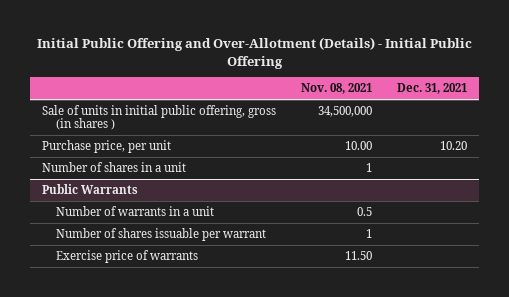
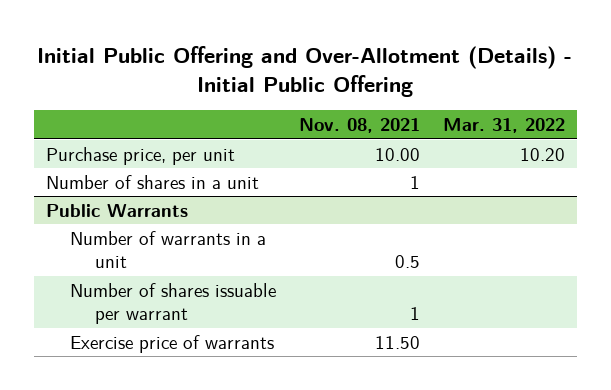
[397,83,468,95] Dec. 31, 2021 -> none
none -> [443,118,566,134] Mar. 31, 2022
[42,105,277,131] Sale of units in initial public offering, gross (in shares ) -> none

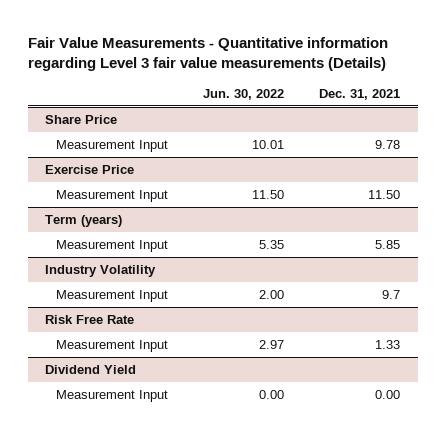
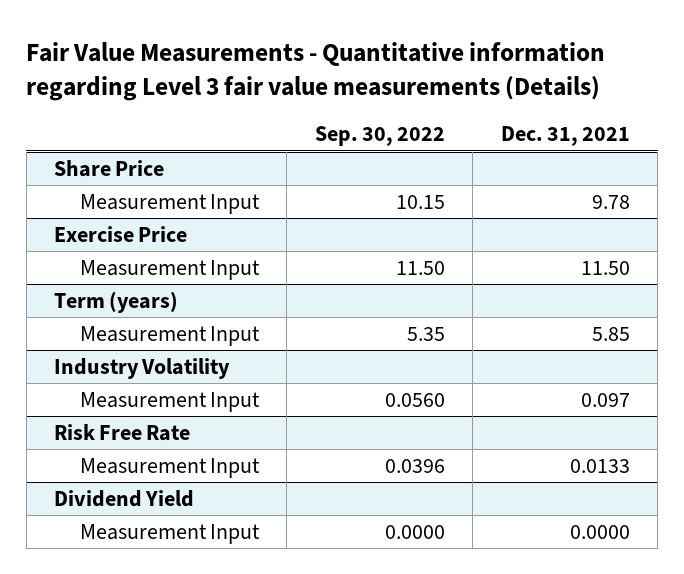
[203,88,285,100] Jun. 30, 2022 -> none
none -> [314,126,445,147] Sep. 30, 2022
[382,290,401,300] 9.7 -> [580,393,630,408] 0.097
[375,340,401,350] 1.33 -> [569,459,630,474] 0.0133
[375,390,401,400] 0.00 -> [569,525,630,540] 0.0000

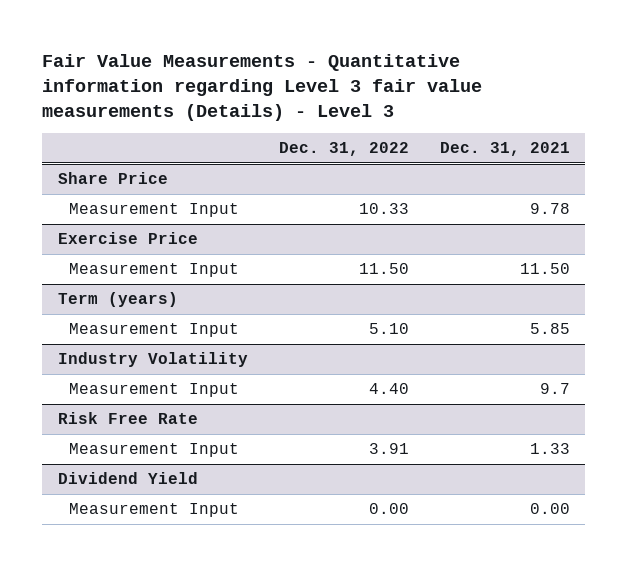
[26,41,606,102] Fair Value Measurements - Quantitative information regarding Level 3 fair value measurements (Details) -> [42,54,483,121] Fair Value Measurements - Quantitative information regarding Level 3 fair value measurements (Details) - Level 3
[314,126,445,147] Sep. 30, 2022 -> none
none -> [278,141,409,156] Dec. 31, 2022
[580,393,630,408] 0.097 -> [539,383,570,395] 9.7
[569,459,630,474] 0.0133 -> [529,443,570,455] 1.33
[569,525,630,540] 0.0000 -> [529,503,570,515] 0.00

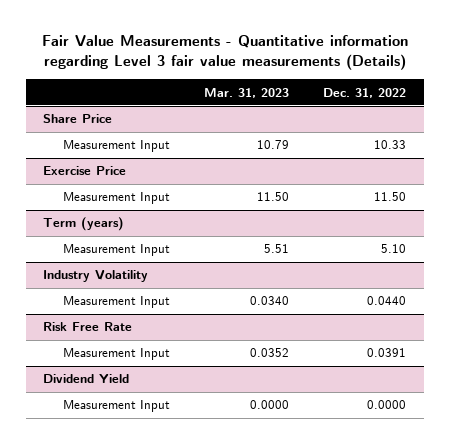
[42,54,483,121] Fair Value Measurements - Quantitative information regarding Level 3 fair value measurements (Details) - Level 3 -> [41,35,408,71] Fair Value Measurements - Quantitative information regarding Level 3 fair value measurements (Details)
[439,141,570,156] Dec. 31, 2021 -> none
none -> [204,87,290,98] Mar. 31, 2023
[368,383,409,395] 4.40 -> [367,296,407,306] 0.0440
[368,443,409,455] 3.91 -> [367,348,407,358] 0.0391
[368,503,409,515] 0.00 -> [367,400,407,410] 0.0000

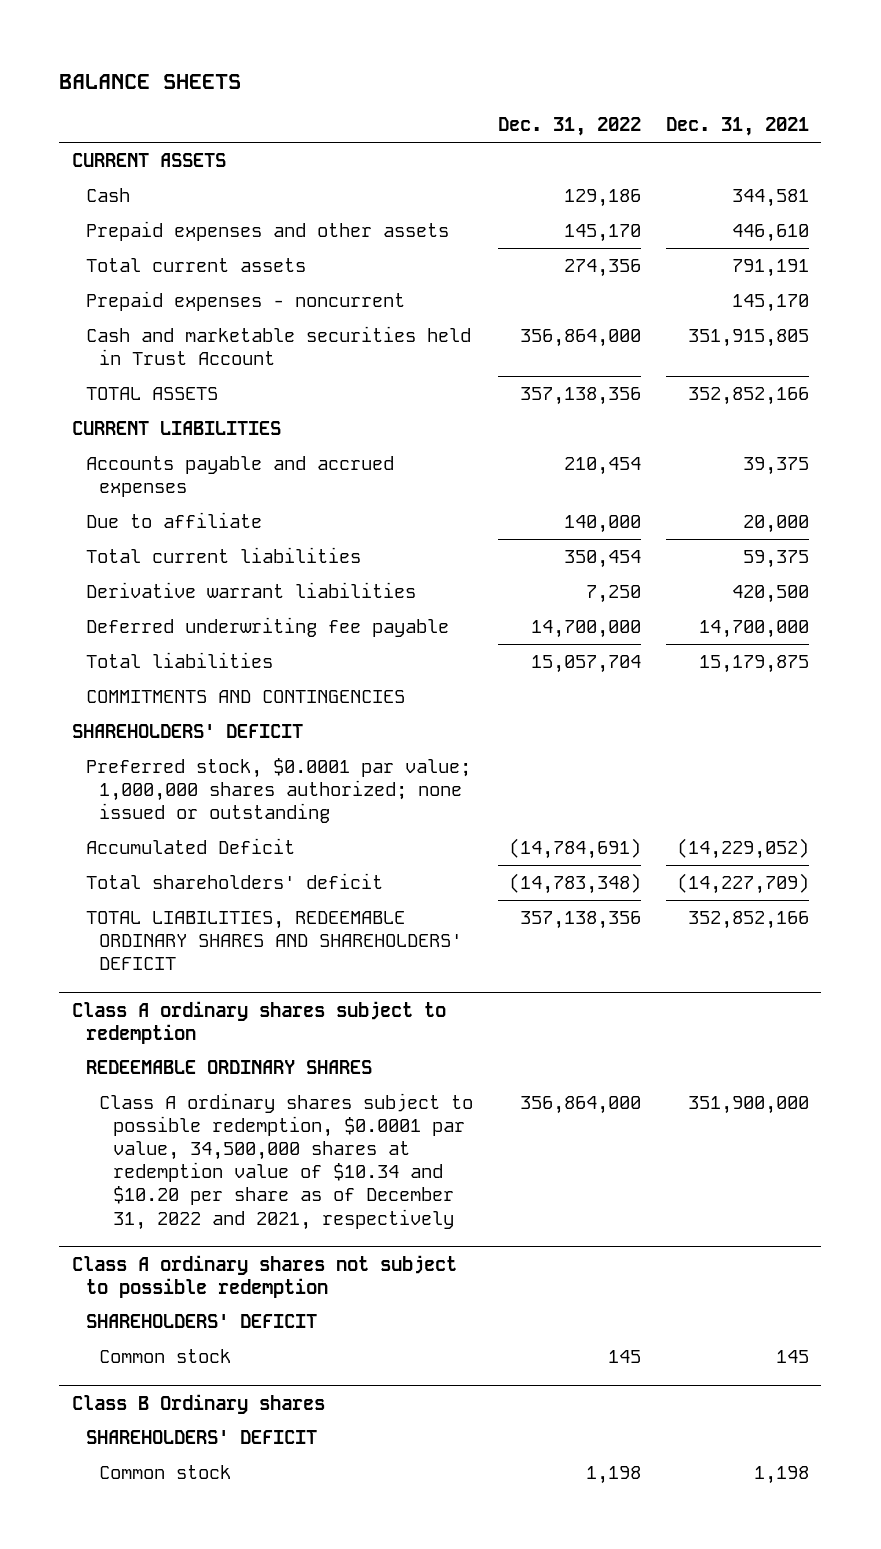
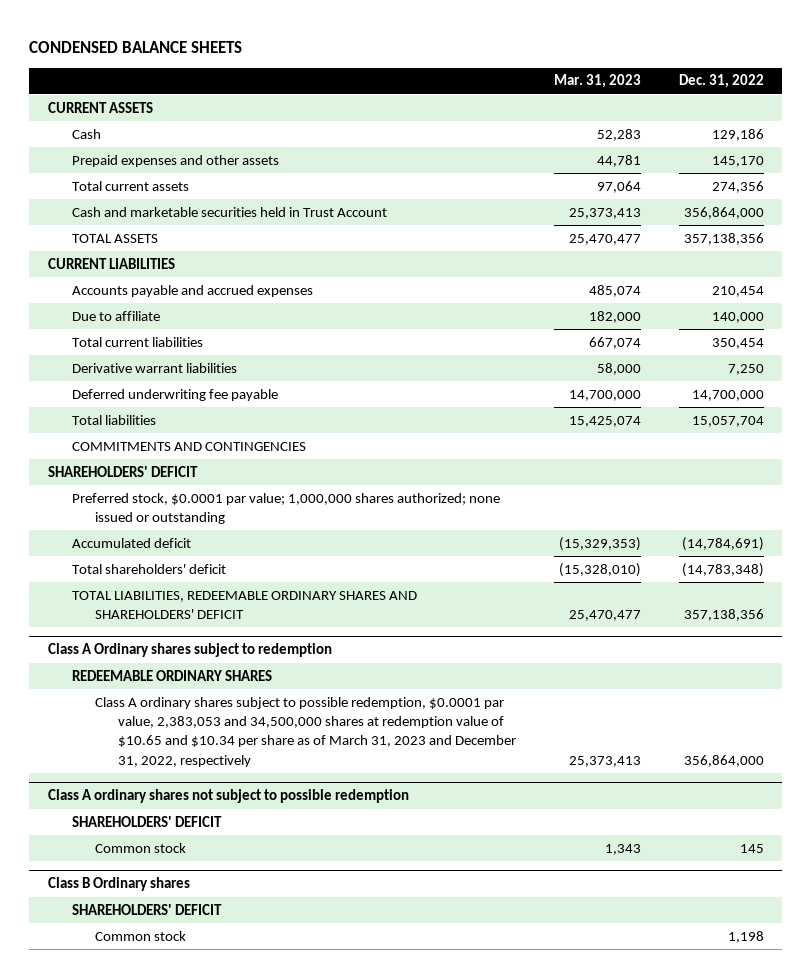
[59,73,242,89] BALANCE SHEETS -> [29,40,243,53] CONDENSED BALANCE SHEETS
[665,117,809,137] Dec. 31, 2021 -> none
none -> [553,74,641,89] Mar. 31, 2023
[85,290,405,311] Prepaid expenses - noncurrent -> none
[85,837,295,854] Accumulated Deficit -> [71,537,191,548] Accumulated deficit
[71,1000,446,1044] Class A ordinary shares subject to redemption -> [48,643,333,658] Class A Ordinary shares subject to redemption
[99,1092,474,1230] Class A ordinary shares subject to possible redemption, $0.0001 par value, 34,500,000 shares at redemption value of $10.34 and $10.20 per share as of December 31, 2022 and 2021, respectively -> [94,696,516,767] Class A ordinary shares subject to possible redemption, $0.0001 par value, 2,383,053 and 34,500,000 shares at redemption value of $10.65 and $10.34 per share as of March 31, 2023 and December 31, 2022, respectively

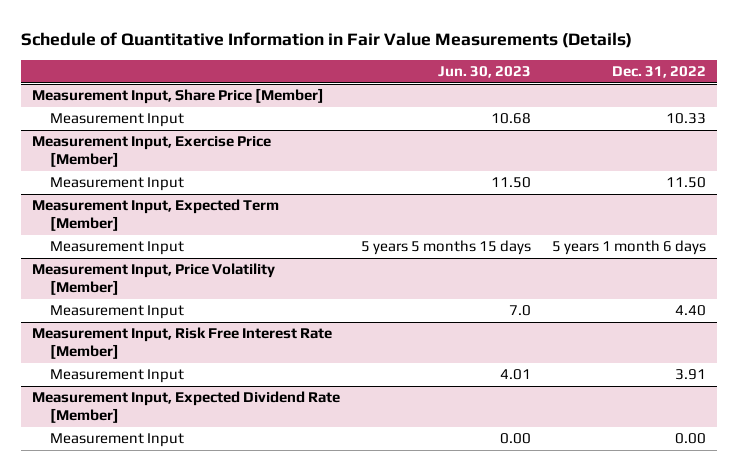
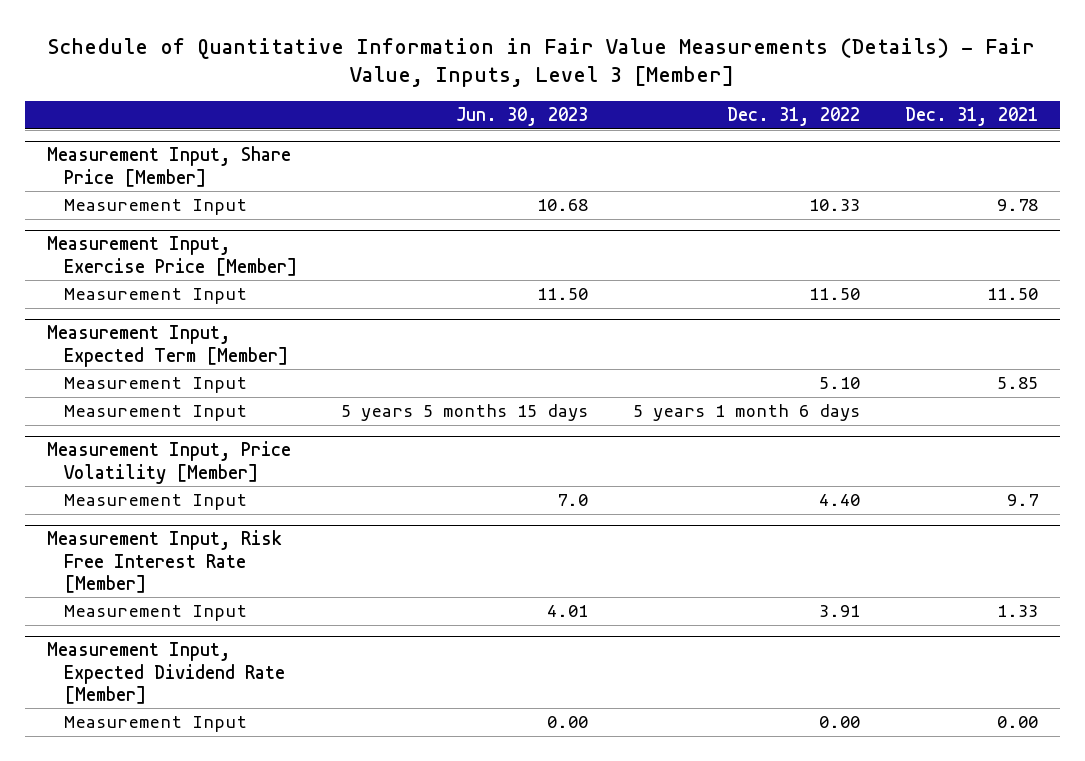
[21,31,633,48] Schedule of Quantitative Information in Fair Value Measurements (Details) -> [48,37,1036,88] Schedule of Quantitative Information in Fair Value Measurements (Details) - Fair Value, Inputs, Level 3 [Member]
none -> [904,107,1038,127] Dec. 31, 2021
none -> [63,377,247,394] Measurement Input

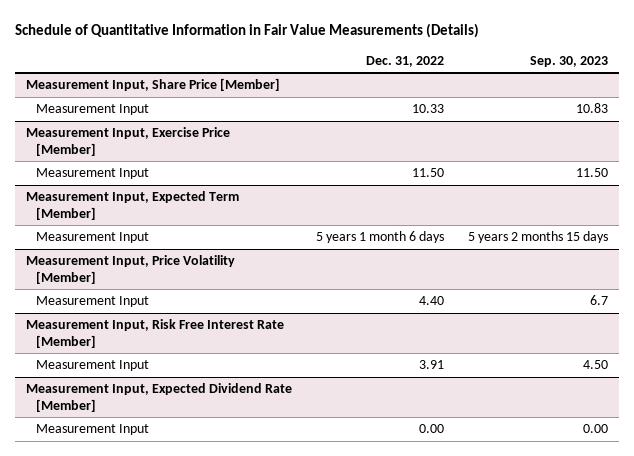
[48,37,1036,88] Schedule of Quantitative Information in Fair Value Measurements (Details) - Fair Value, Inputs, Level 3 [Member] -> [14,23,479,39] Schedule of Quantitative Information in Fair Value Measurements (Details)
[456,107,589,127] Jun. 30, 2023 -> none
[904,107,1038,127] Dec. 31, 2021 -> none
none -> [529,55,608,67] Sep. 30, 2023
[63,377,247,394] Measurement Input -> none

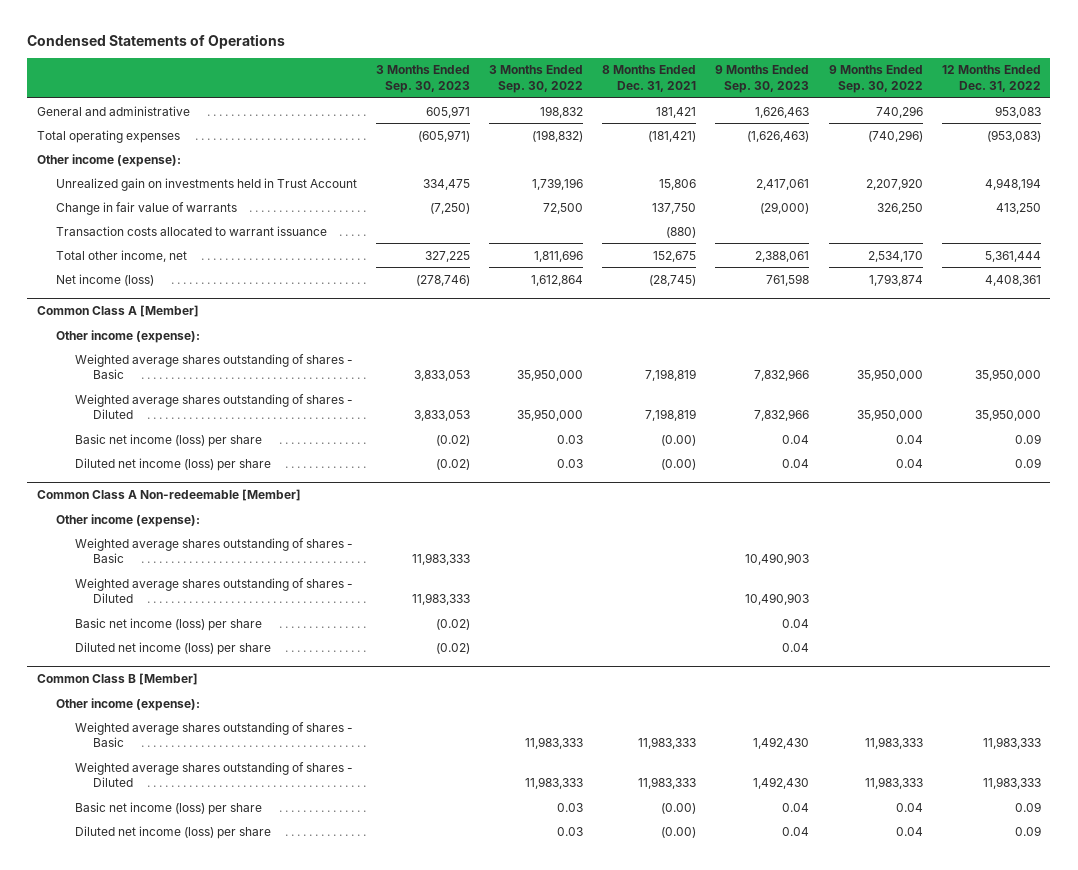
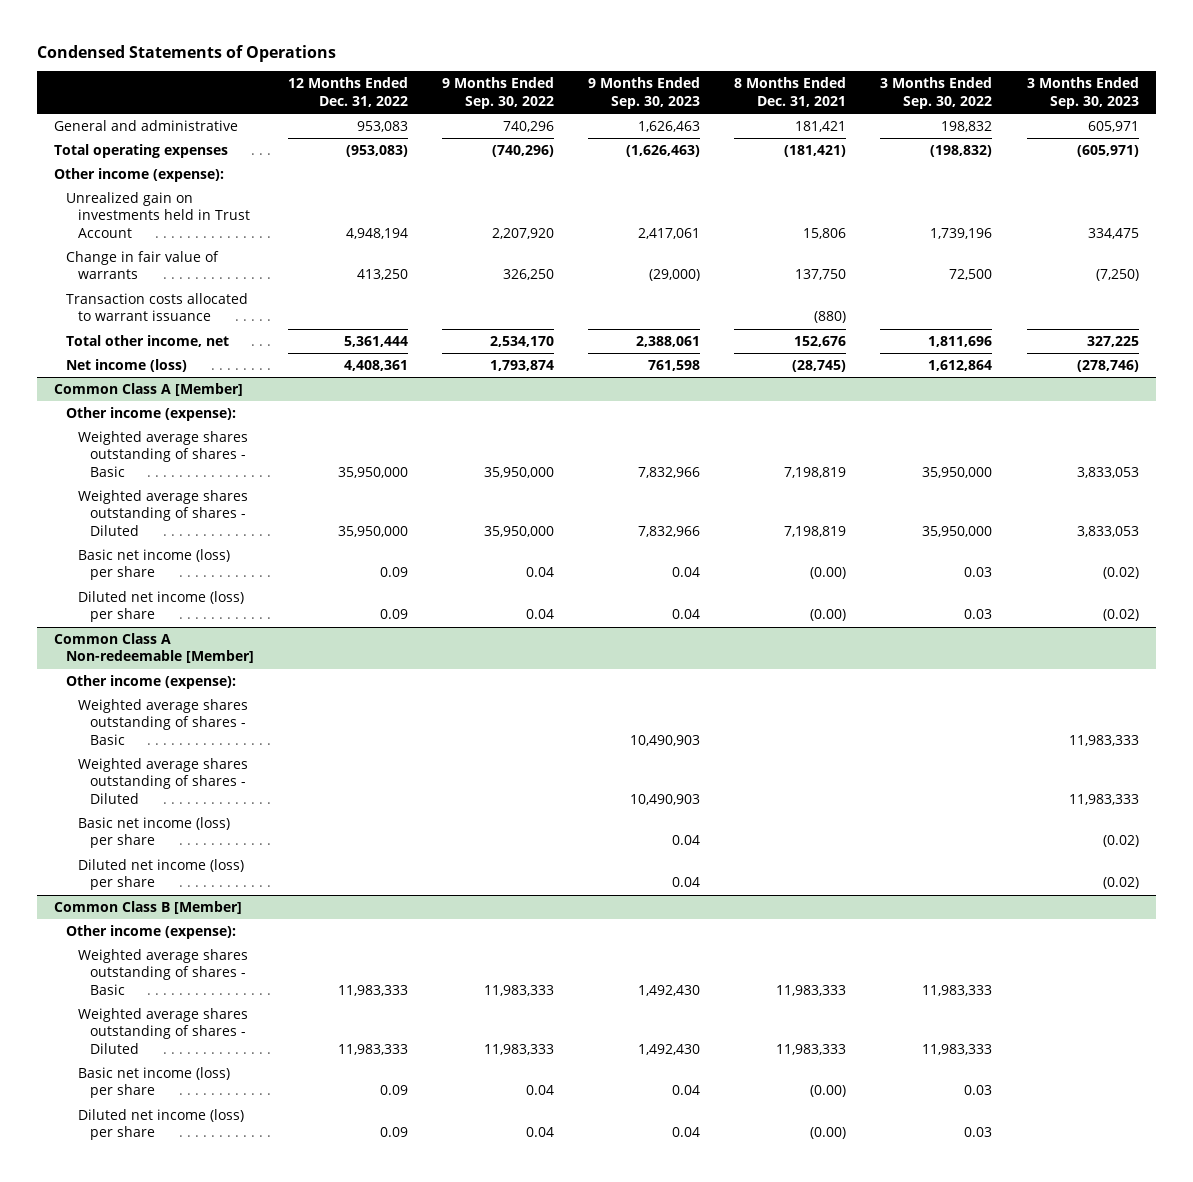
[653,250,697,262] 152,675 -> [794,335,847,347] 152,676

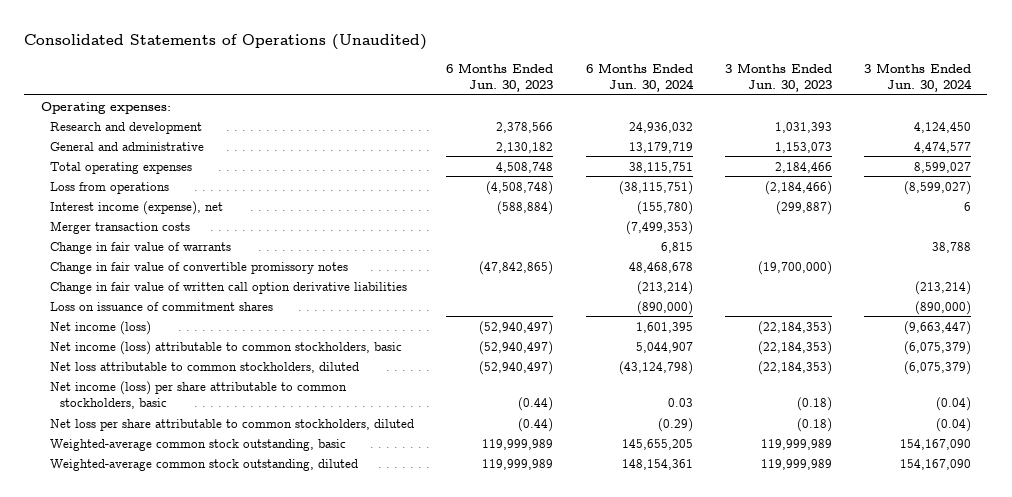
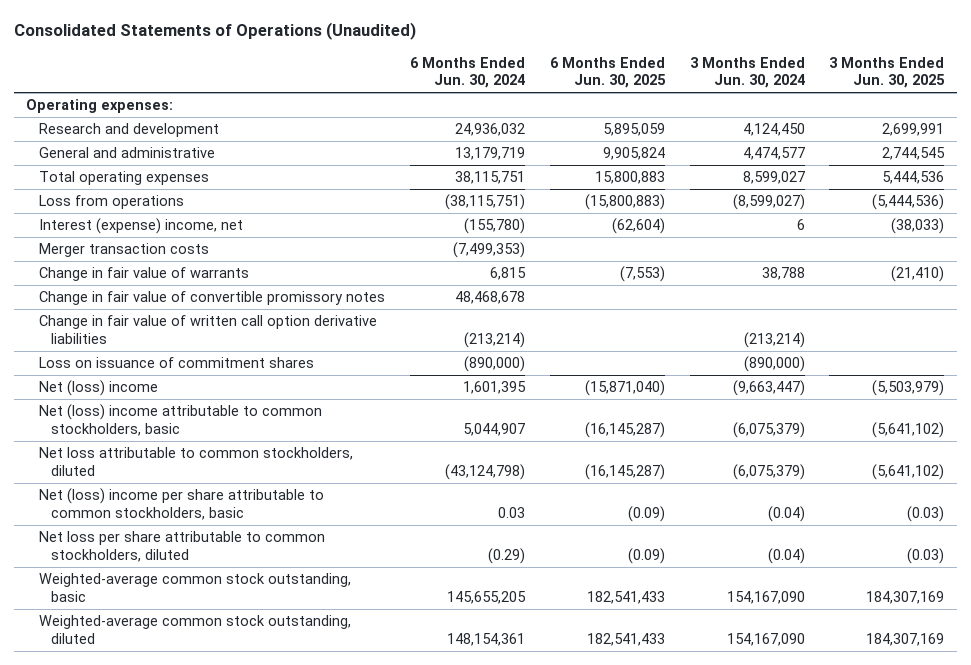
[446,62,554,93] 6 Months Ended Jun. 30, 2023 -> none
[724,62,832,93] 3 Months Ended Jun. 30, 2023 -> none
none -> [549,57,666,89] 6 Months Ended Jun. 30, 2025
none -> [829,57,946,89] 3 Months Ended Jun. 30, 2025
[50,200,224,215] Interest income (expense), net -> [38,218,243,235] Interest (expense) income, net
[50,320,152,335] Net income (loss) -> [38,380,158,397] Net (loss) income
[50,340,403,355] Net income (loss) attributable to common stockholders, basic -> [38,404,322,436] Net (loss) income attributable to common stockholders, basic
[50,380,348,410] Net income (loss) per share attributable to common stockholders, basic -> [38,488,324,520] Net (loss) income per share attributable to common stockholders, basic

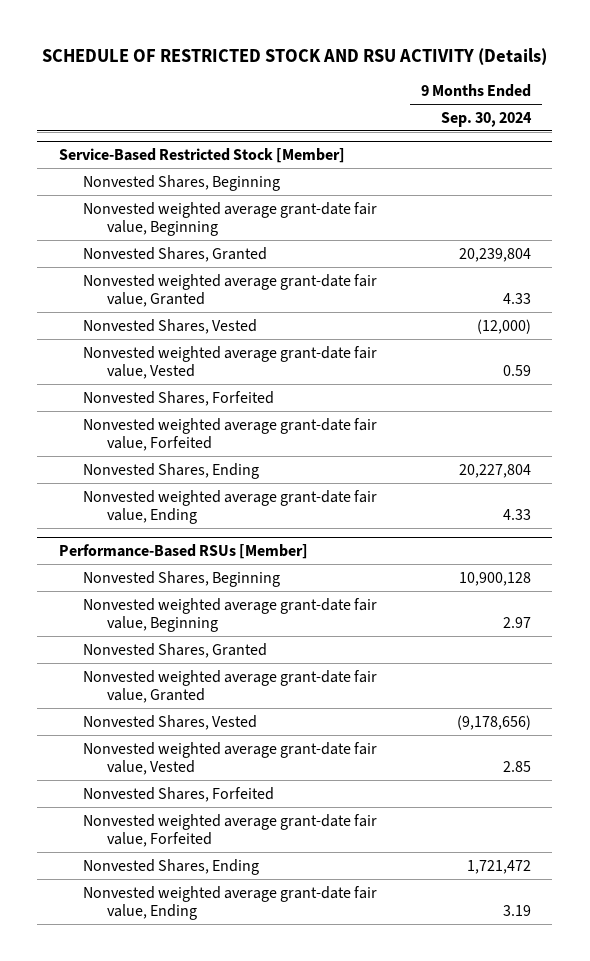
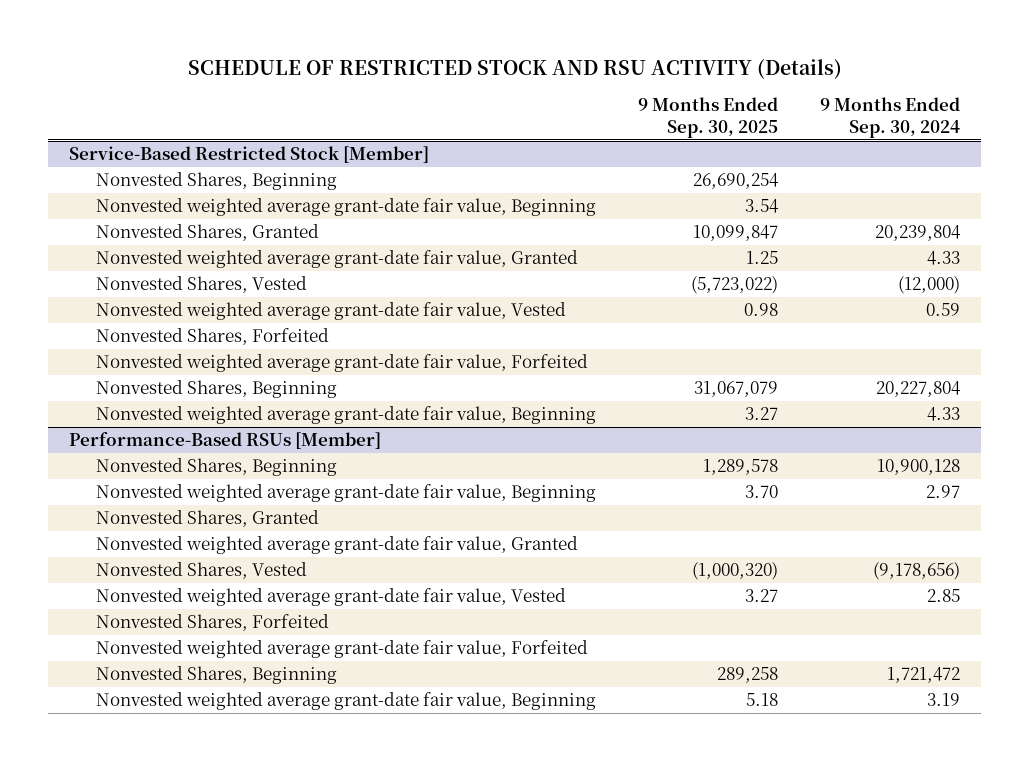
none -> [638,97,779,138] 9 Months Ended Sep. 30, 2025
[83,462,260,479] Nonvested Shares, Ending -> [95,380,337,399] Nonvested Shares, Beginning
[83,489,378,525] Nonvested weighted average grant-date fair value, Ending -> [95,406,596,425] Nonvested weighted average grant-date fair value, Beginning
[83,858,260,875] Nonvested Shares, Ending -> [95,666,337,685] Nonvested Shares, Beginning
[83,885,378,921] Nonvested weighted average grant-date fair value, Ending -> [95,692,596,711] Nonvested weighted average grant-date fair value, Beginning

